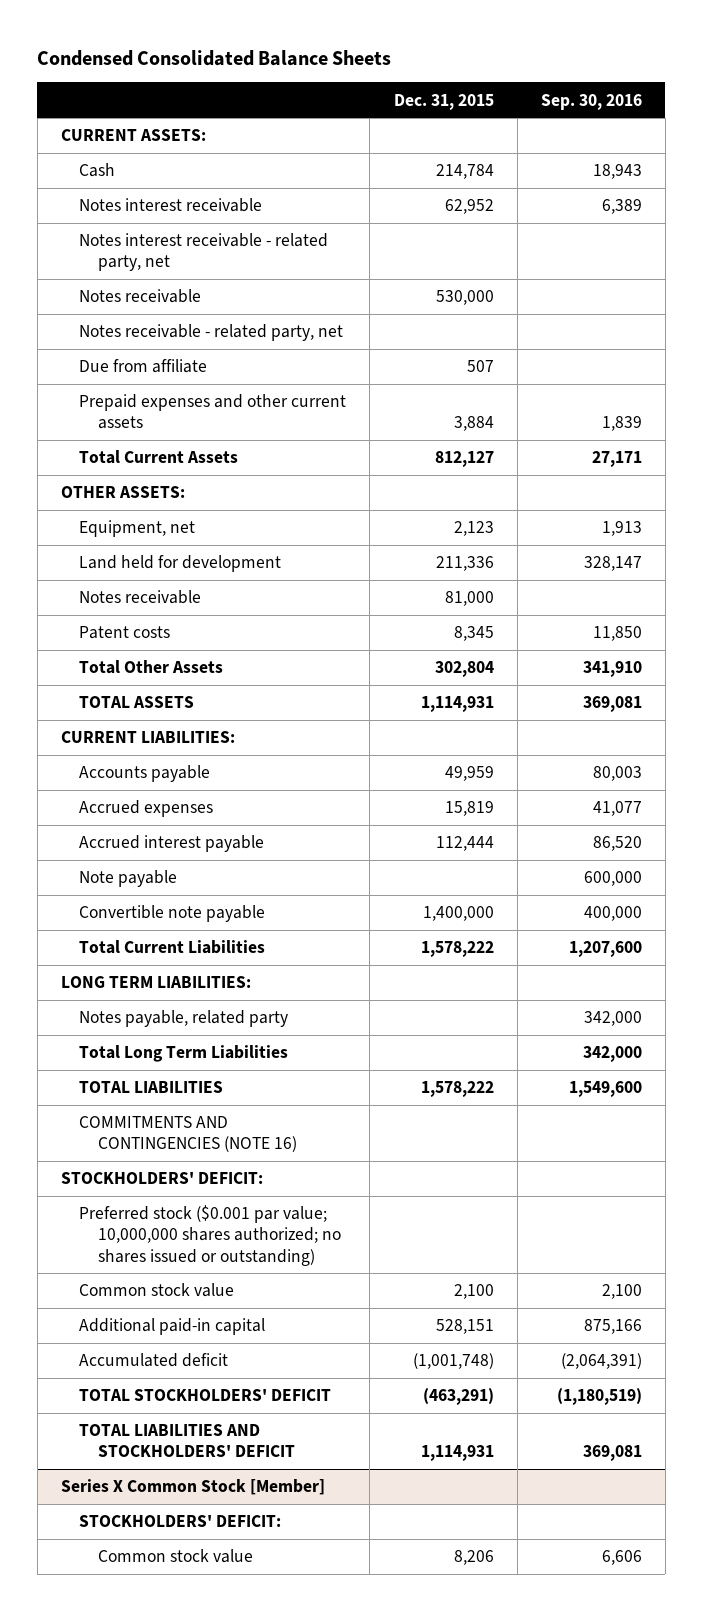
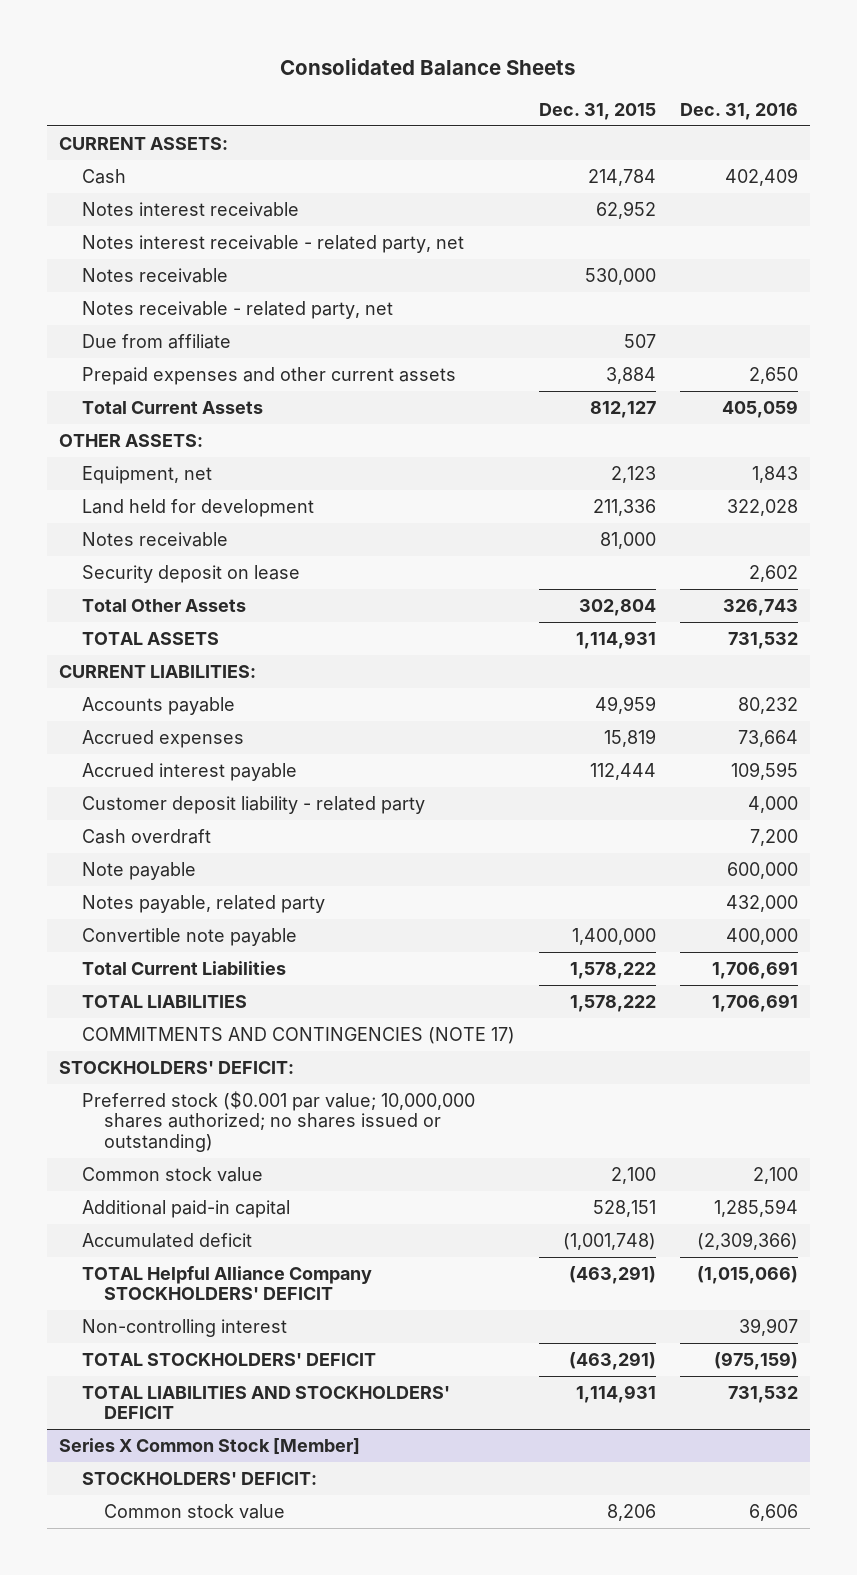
[37,49,392,66] Condensed Consolidated Balance Sheets -> [280,58,576,76] Consolidated Balance Sheets
[540,93,642,110] Sep. 30, 2016 -> none
none -> [679,102,798,120] Dec. 31, 2016
[79,626,171,640] Patent costs -> none
none -> [81,564,300,583] Security deposit on lease
none -> [81,795,425,814] Customer deposit liability - related party
none -> [81,828,211,844] Cash overdraft
[79,1010,289,1028] Notes payable, related party -> [81,894,325,913] Notes payable, related party
[60,976,251,989] LONG TERM LIABILITIES: -> none
[79,1045,289,1063] Total Long Term Liabilities -> none
[79,1116,297,1153] COMMITMENTS AND CONTINGENCIES (NOTE 16) -> [81,1026,515,1044] COMMITMENTS AND CONTINGENCIES (NOTE 17)
none -> [81,1265,372,1301] TOTAL Helpful Alliance Company STOCKHOLDERS' DEFICIT
none -> [81,1318,287,1337] Non-controlling interest

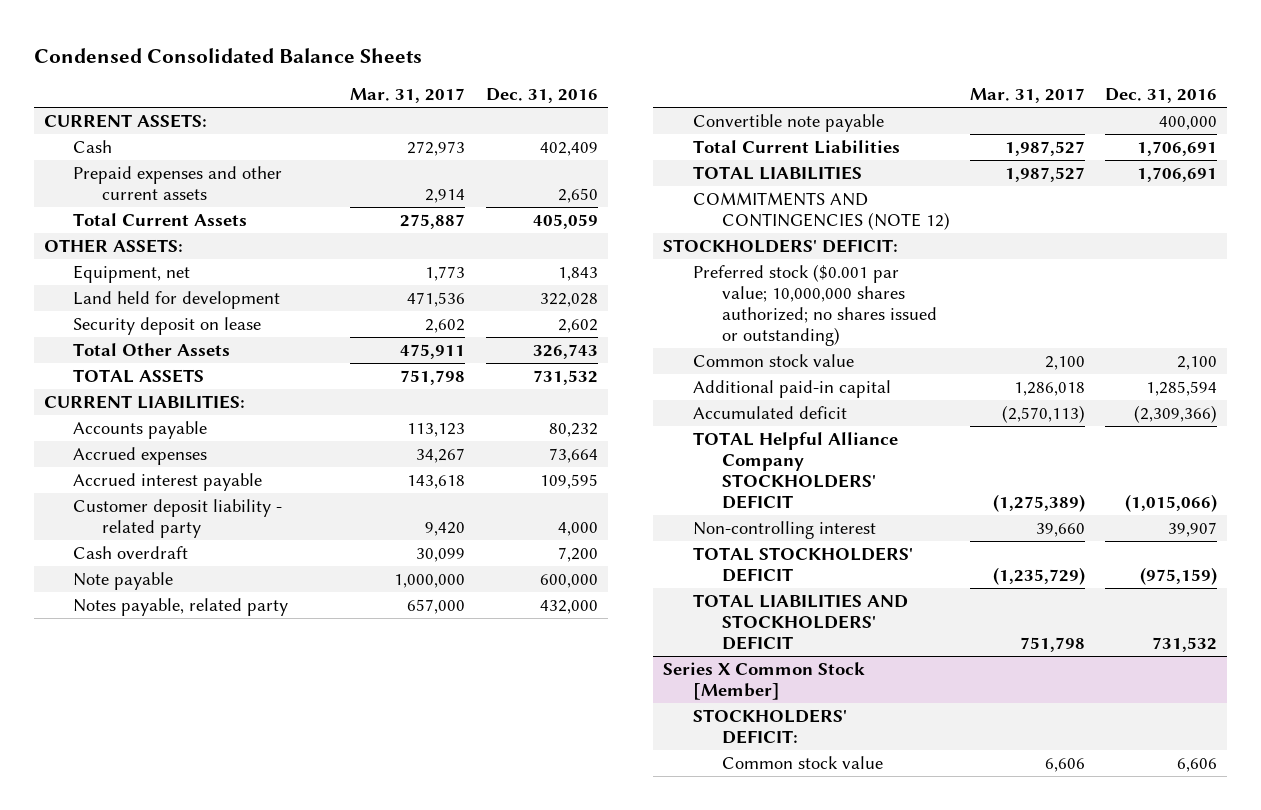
[280,58,576,76] Consolidated Balance Sheets -> [34,47,423,63] Condensed Consolidated Balance Sheets
[538,102,656,120] Dec. 31, 2015 -> none
none -> [350,88,466,104] Mar. 31, 2017
[81,201,299,217] Notes interest receivable -> none
[81,234,464,253] Notes interest receivable - related party, net -> none
[81,267,228,283] Notes receivable -> none
[81,300,393,319] Notes receivable - related party, net -> none
[81,333,231,349] Due from affiliate -> none
[81,531,228,547] Notes receivable -> none
[81,1026,515,1044] COMMITMENTS AND CONTINGENCIES (NOTE 17) -> [692,192,950,231] COMMITMENTS AND CONTINGENCIES (NOTE 12)

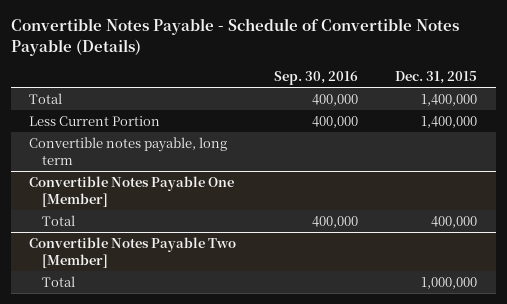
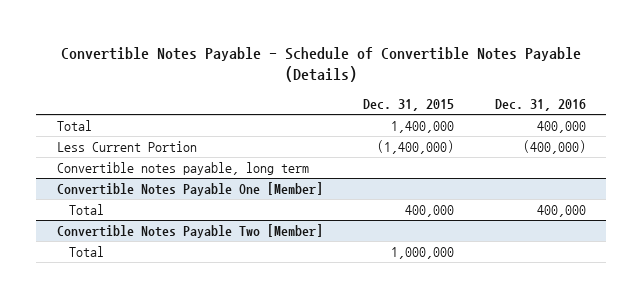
[273,70,358,85] Sep. 30, 2016 -> none
none -> [494,99,586,112] Dec. 31, 2016
[421,115,478,128] 1,400,000 -> [377,139,455,154] (1,400,000)

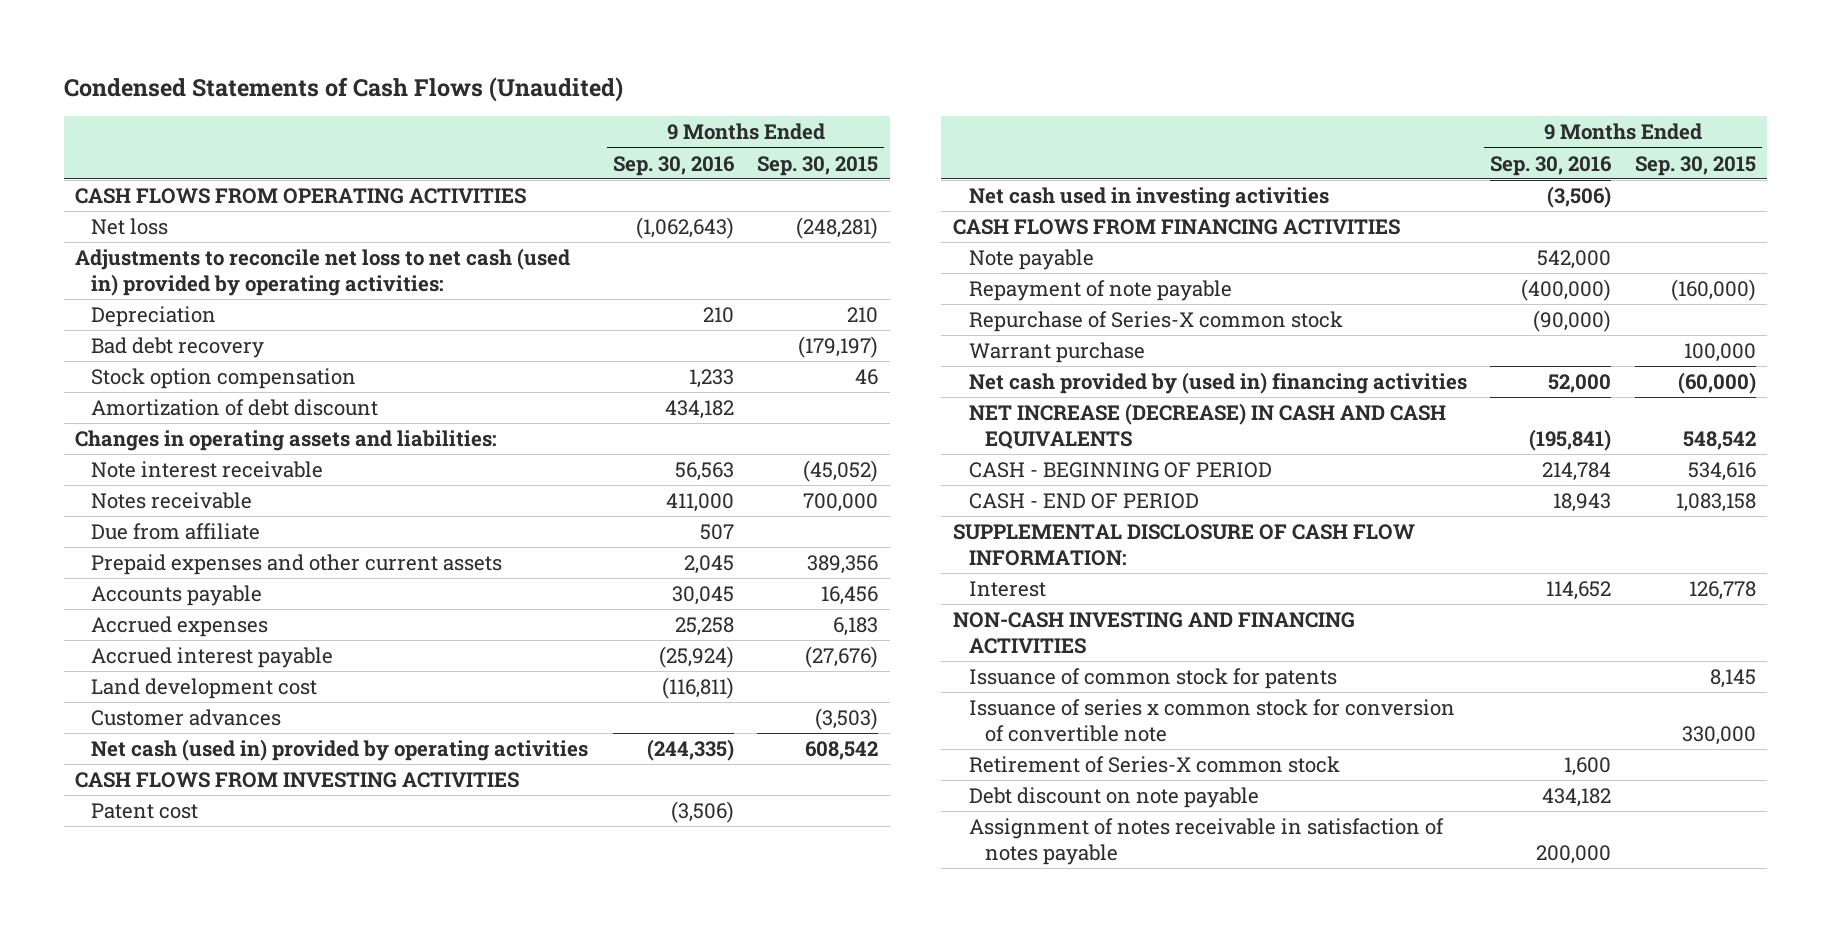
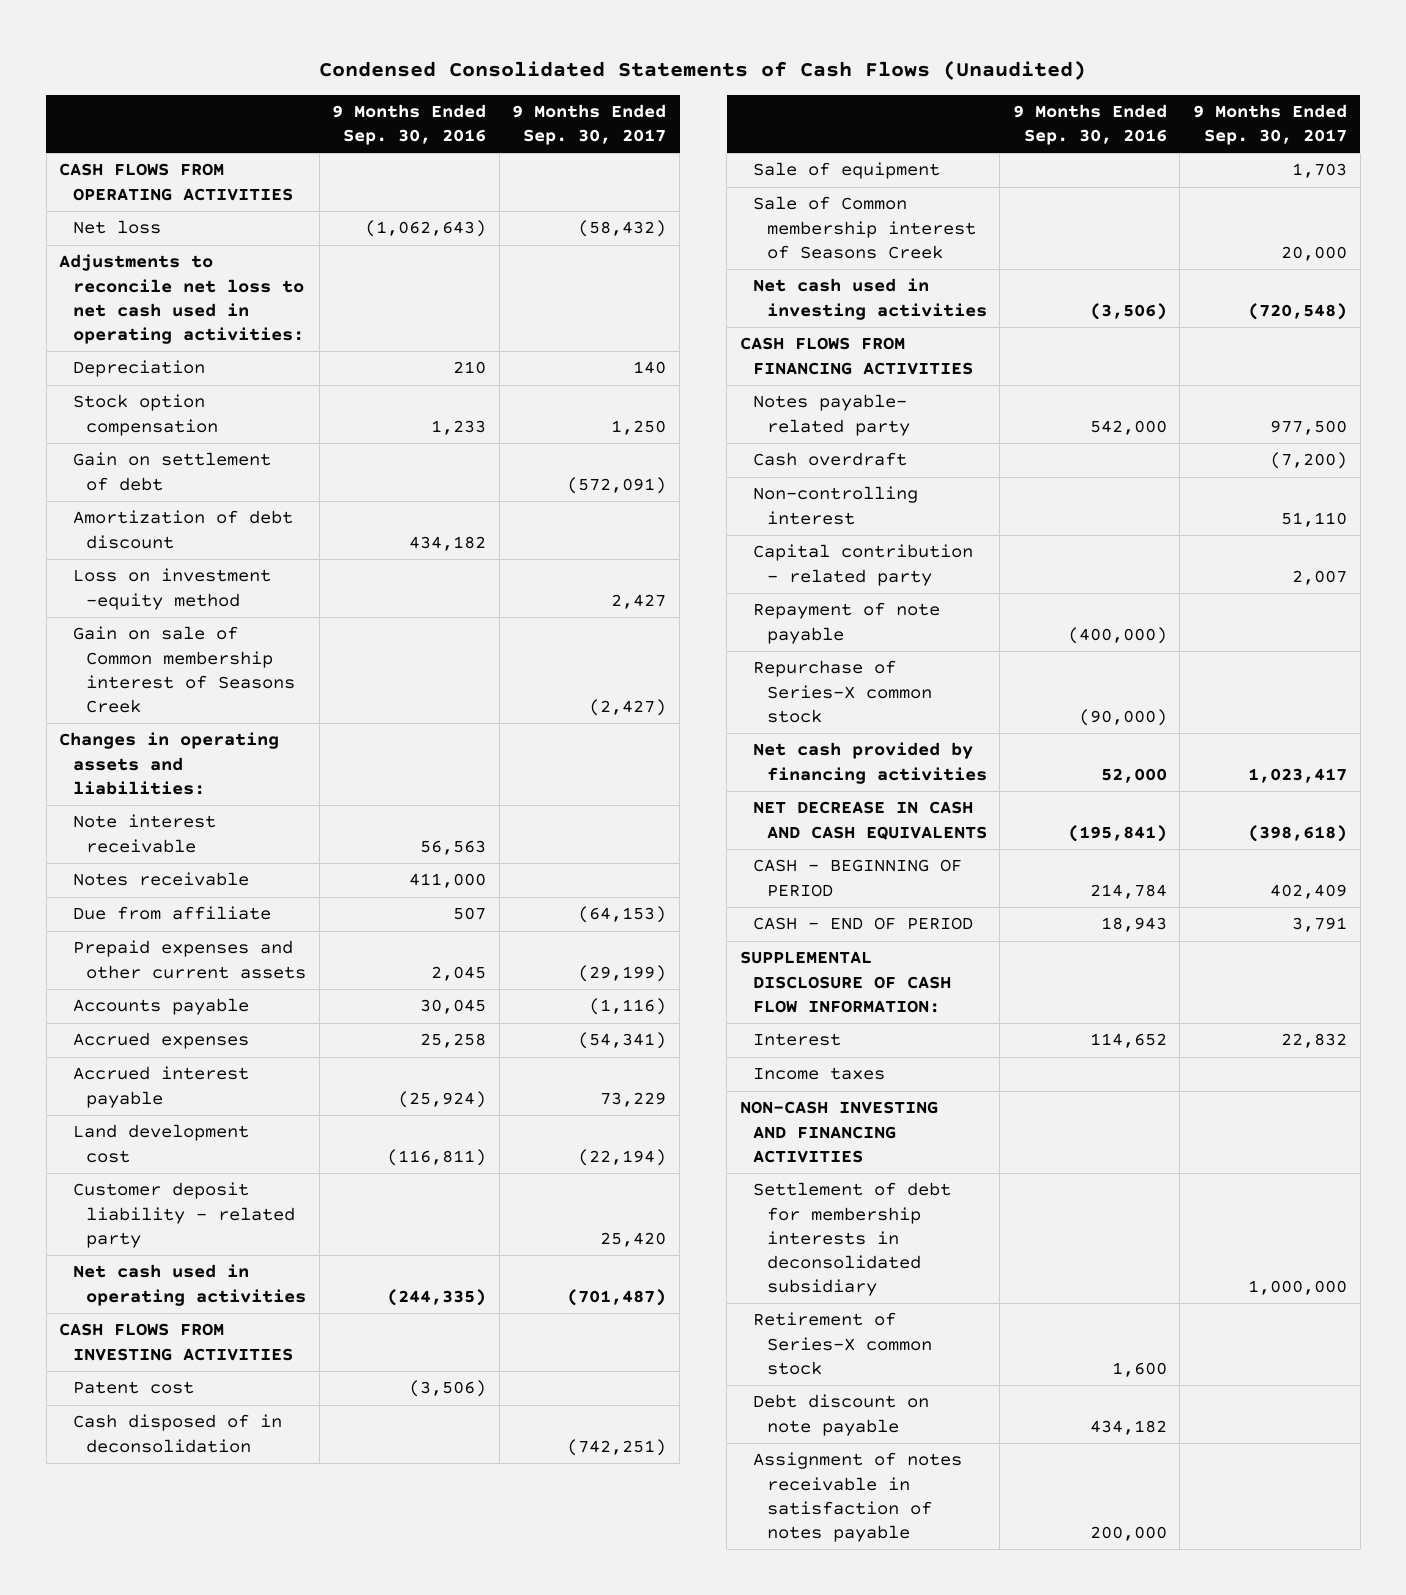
[63,76,623,102] Condensed Statements of Cash Flows (Unaudited) -> [319,59,1087,80] Condensed Consolidated Statements of Cash Flows (Unaudited)
[757,155,879,176] Sep. 30, 2015 -> none
none -> [512,104,667,146] 9 Months Ended Sep. 30, 2017
[75,248,571,296] Adjustments to reconcile net loss to net cash (used in) provided by operating activities: -> [59,254,304,344] Adjustments to reconcile net loss to net cash used in operating activities:
[91,337,265,359] Bad debt recovery -> none
none -> [72,452,271,491] Gain on settlement of debt
none -> [72,568,271,610] Loss on investment -equity method
none -> [72,626,296,713] Gain on sale of Common membership interest of Seasons Creek
[91,709,282,727] Customer advances -> [72,1182,296,1248] Customer deposit liability - related party
[91,739,589,762] Net cash (used in) provided by operating activities -> [72,1264,307,1306] Net cash used in operating activities
none -> [72,1414,282,1453] Cash disposed of in deconsolidation
none -> [753,162,941,180] Sale of equipment
none -> [753,196,976,259] Sale of Common membership interest of Seasons Creek
[968,249,1094,271] Note payable -> [753,394,910,436] Notes payable- related party
none -> [753,452,908,467] Cash overdraft
none -> [753,486,919,525] Non-controlling interest
none -> [753,544,974,586] Capital contribution - related party
[968,342,1145,364] Warrant purchase -> none
[968,372,1467,395] Net cash provided by (used in) financing activities -> [753,742,987,784] Net cash provided by financing activities
[968,403,1446,449] NET INCREASE (DECREASE) IN CASH AND CASH EQUIVALENTS -> [753,801,987,840] NET DECREASE IN CASH AND CASH EQUIVALENTS
none -> [753,1067,886,1081] Income taxes
[968,668,1337,690] Issuance of common stock for patents -> none
[968,699,1455,742] Issuance of series x common stock for conversion of convertible note -> none
none -> [753,1182,952,1297] Settlement of debt for membership interests in deconsolidated subsidiary

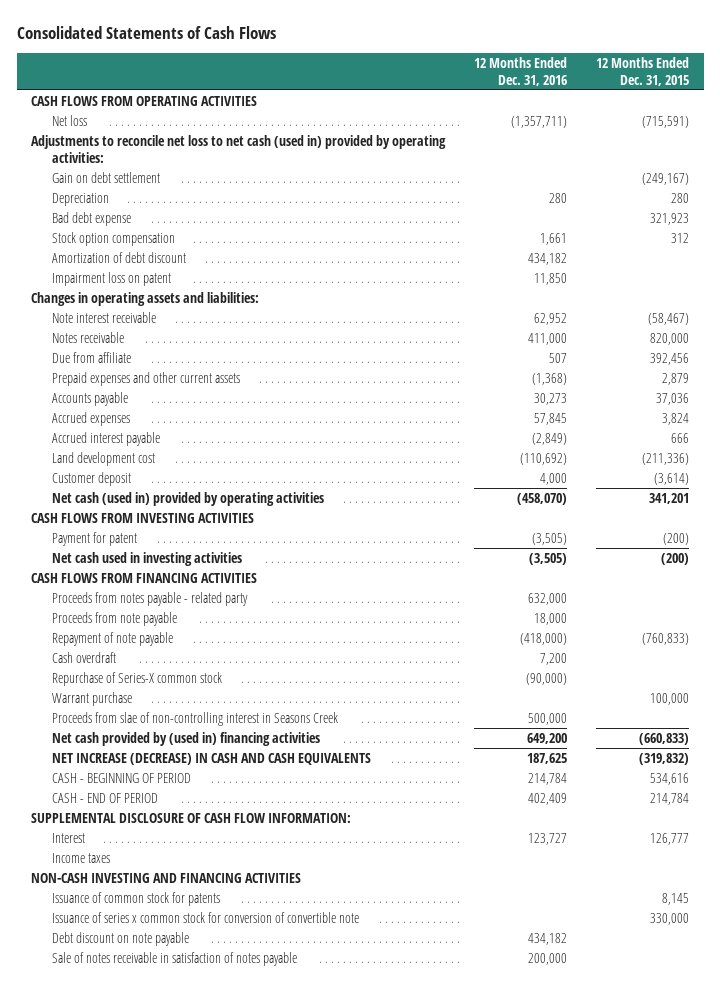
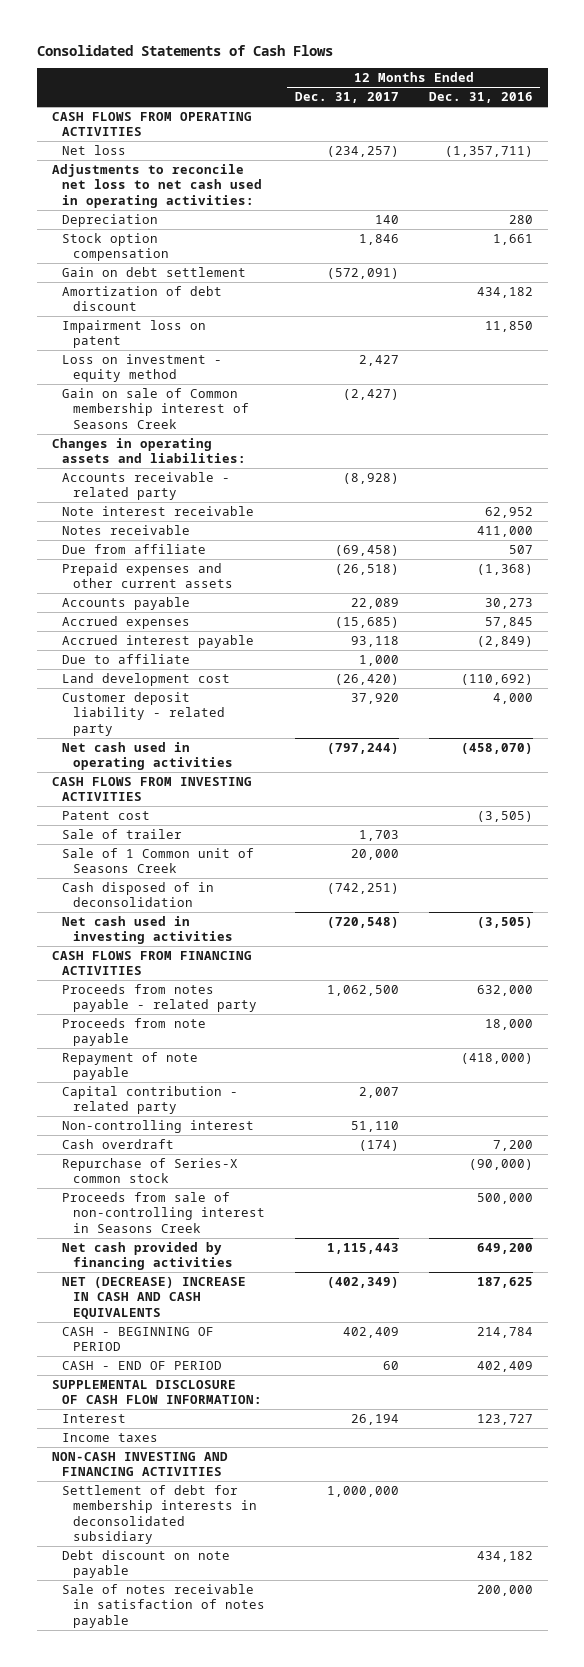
[596,57,690,86] 12 Months Ended Dec. 31, 2015 -> none
none -> [294,92,399,104] Dec. 31, 2017
[31,135,447,163] Adjustments to reconcile net loss to net cash (used in) provided by operating activities: -> [51,163,263,208] Adjustments to reconcile net loss to net cash used in operating activities:
[51,212,131,227] Bad debt expense -> none
[51,172,160,184] Gain on debt settlement -> [62,266,247,277] Gain on debt settlement
none -> [62,353,223,383] Loss on investment - equity method
none -> [62,387,249,429] Gain on sale of Common membership interest of Seasons Creek
none -> [62,471,231,501] Accounts receivable - related party
none -> [62,653,191,664] Due to affiliate
[51,472,131,487] Customer deposit -> [62,691,225,736] Customer deposit liability - related party
[51,492,324,507] Net cash (used in) provided by operating activities -> [62,741,233,771] Net cash used in operating activities
[51,532,137,547] Payment for patent -> [62,810,151,820] Patent cost
none -> [62,828,183,839] Sale of trailer
none -> [62,847,255,874] Sale of 1 Common unit of Seasons Creek
none -> [62,881,215,908] Cash disposed of in deconsolidation
none -> [62,1085,239,1115] Capital contribution - related party
none -> [62,1119,255,1133] Non-controlling interest
[51,692,132,707] Warrant purchase -> none
[51,712,338,727] Proceeds from slae of non-controlling interest in Seasons Creek -> [62,1191,265,1233] Proceeds from sale of non-controlling interest in Seasons Creek
[51,732,320,747] Net cash provided by (used in) financing activities -> [62,1241,233,1271] Net cash provided by financing activities
[51,753,371,766] NET INCREASE (DECREASE) IN CASH AND CASH EQUIVALENTS -> [62,1276,247,1319] NET (DECREASE) INCREASE IN CASH AND CASH EQUIVALENTS
[51,892,220,907] Issuance of common stock for patents -> none
[51,912,359,924] Issuance of series x common stock for conversion of convertible note -> none
none -> [62,1484,257,1545] Settlement of debt for membership interests in deconsolidated subsidiary

